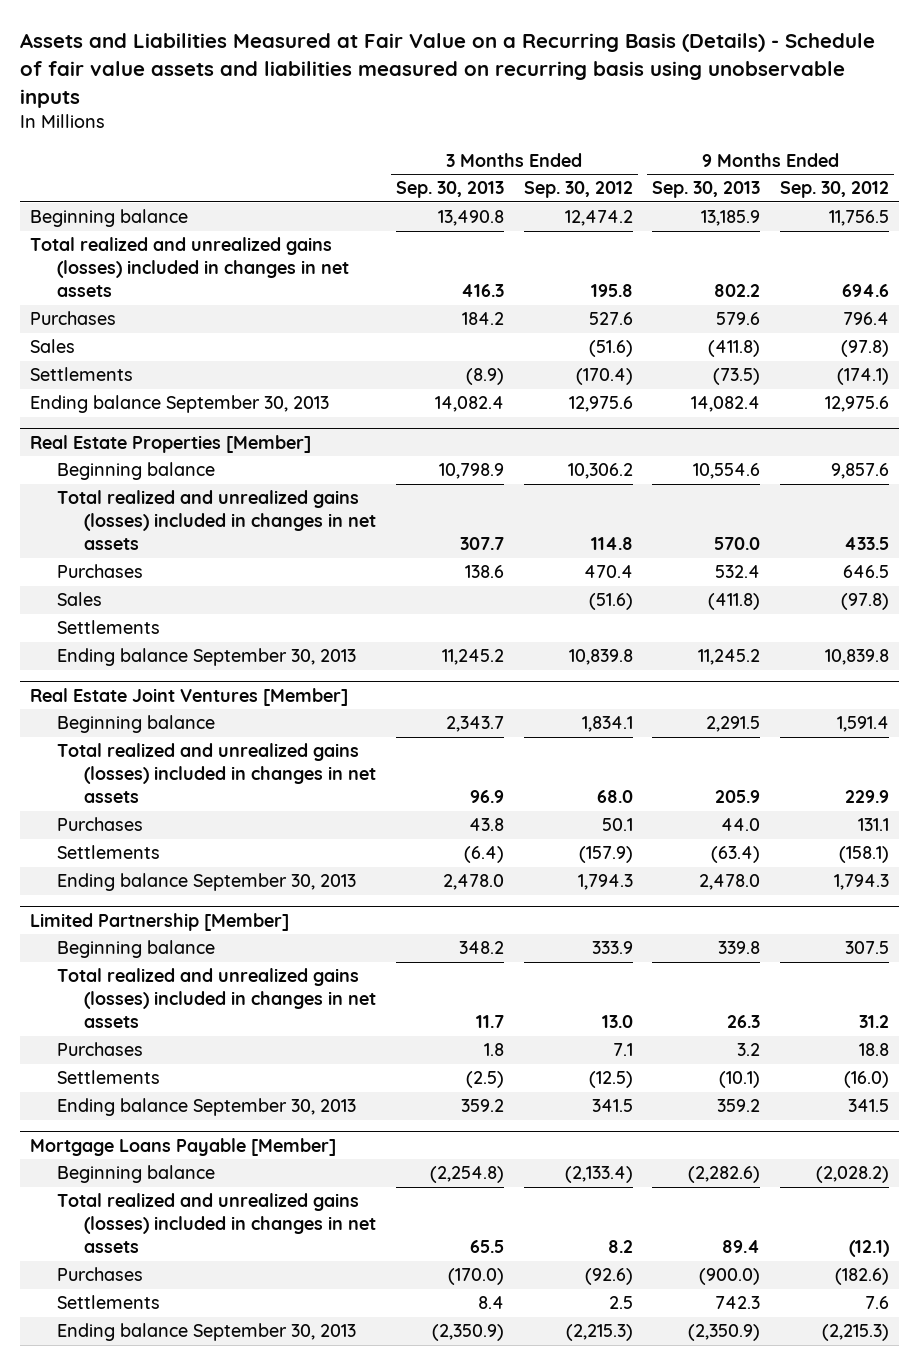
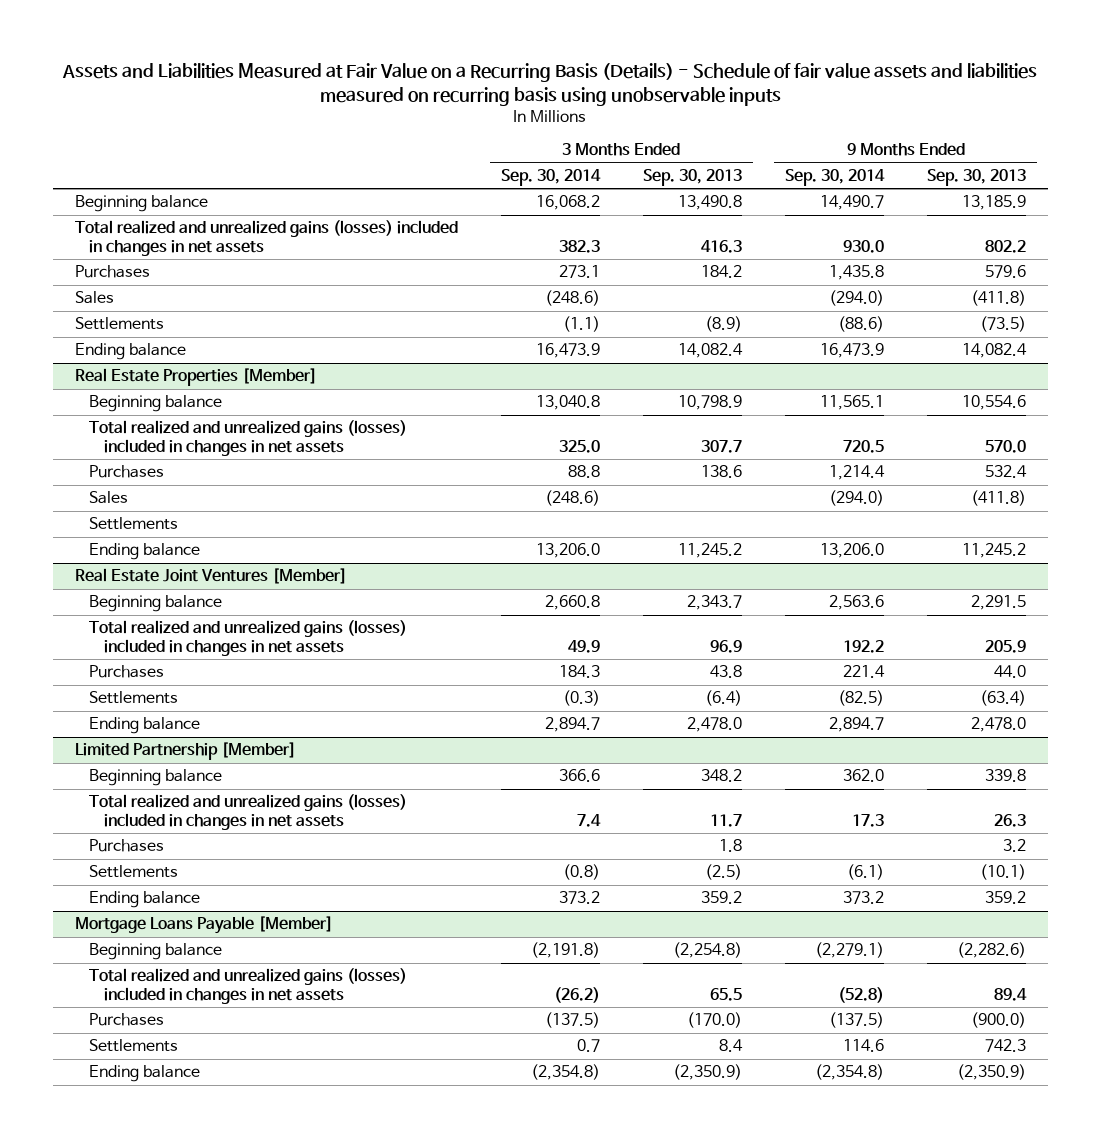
[523,181,633,199] Sep. 30, 2012 -> none
[780,181,890,199] Sep. 30, 2012 -> none
none -> [500,168,601,186] Sep. 30, 2014
none -> [785,168,886,186] Sep. 30, 2014
[30,395,330,414] Ending balance September 30, 2013 -> [74,343,186,361] Ending balance
[57,648,357,667] Ending balance September 30, 2013 -> [89,543,201,561] Ending balance
[57,873,357,892] Ending balance September 30, 2013 -> [89,717,201,735] Ending balance
[57,1098,357,1117] Ending balance September 30, 2013 -> [89,891,201,909] Ending balance
[57,1323,357,1342] Ending balance September 30, 2013 -> [89,1065,201,1083] Ending balance

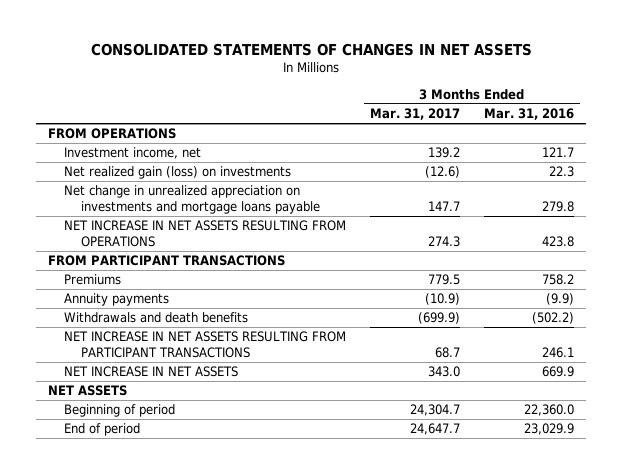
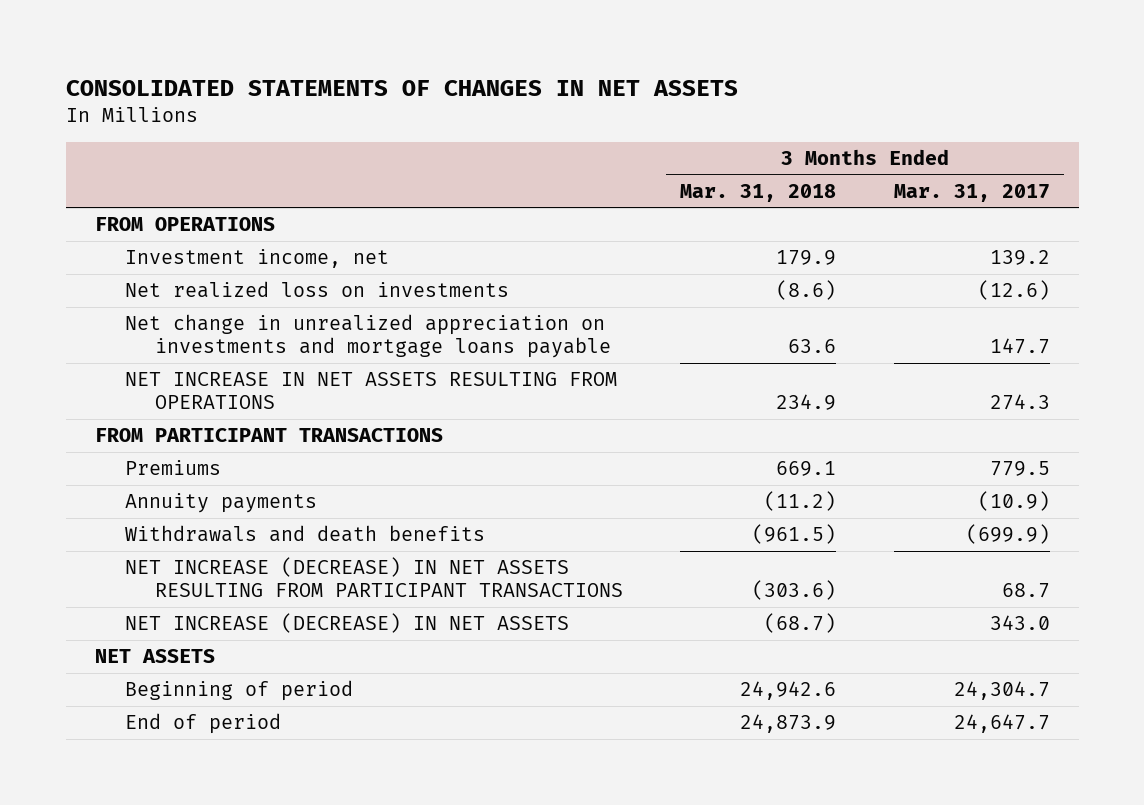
[484,108,575,121] Mar. 31, 2016 -> none
none -> [680,183,837,202] Mar. 31, 2018
[64,166,292,180] Net realized gain (loss) on investments -> [124,281,509,299] Net realized loss on investments
[64,331,347,359] NET INCREASE IN NET ASSETS RESULTING FROM PARTICIPANT TRANSACTIONS -> [124,557,623,598] NET INCREASE (DECREASE) IN NET ASSETS RESULTING FROM PARTICIPANT TRANSACTIONS
[64,366,239,378] NET INCREASE IN NET ASSETS -> [124,613,569,634] NET INCREASE (DECREASE) IN NET ASSETS

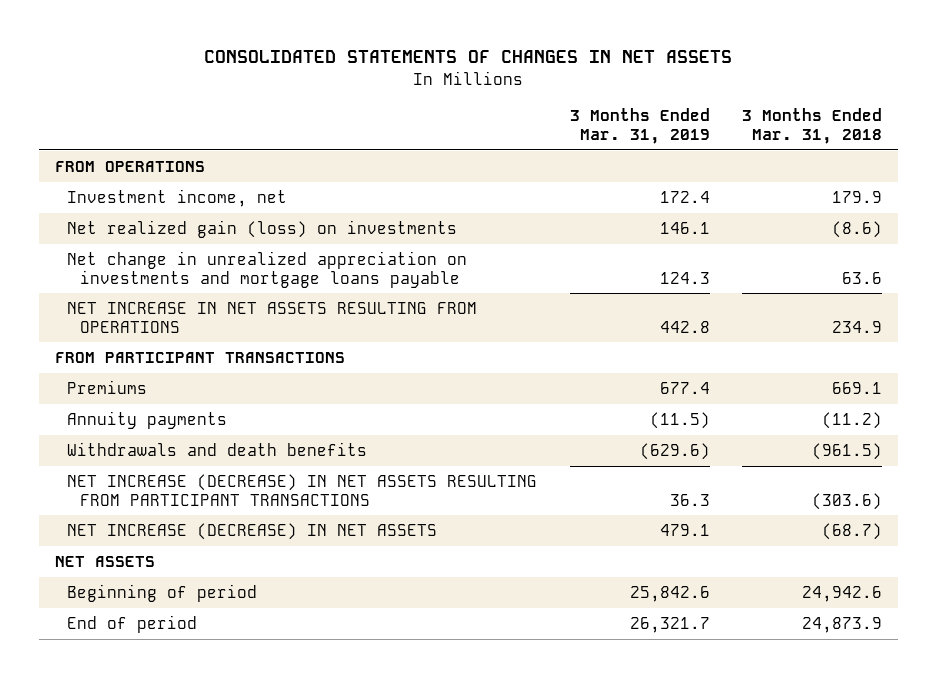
[893,183,1050,202] Mar. 31, 2017 -> none
none -> [569,108,710,145] 3 Months Ended Mar. 31, 2019
[124,281,509,299] Net realized loss on investments -> [67,219,458,238] Net realized gain (loss) on investments

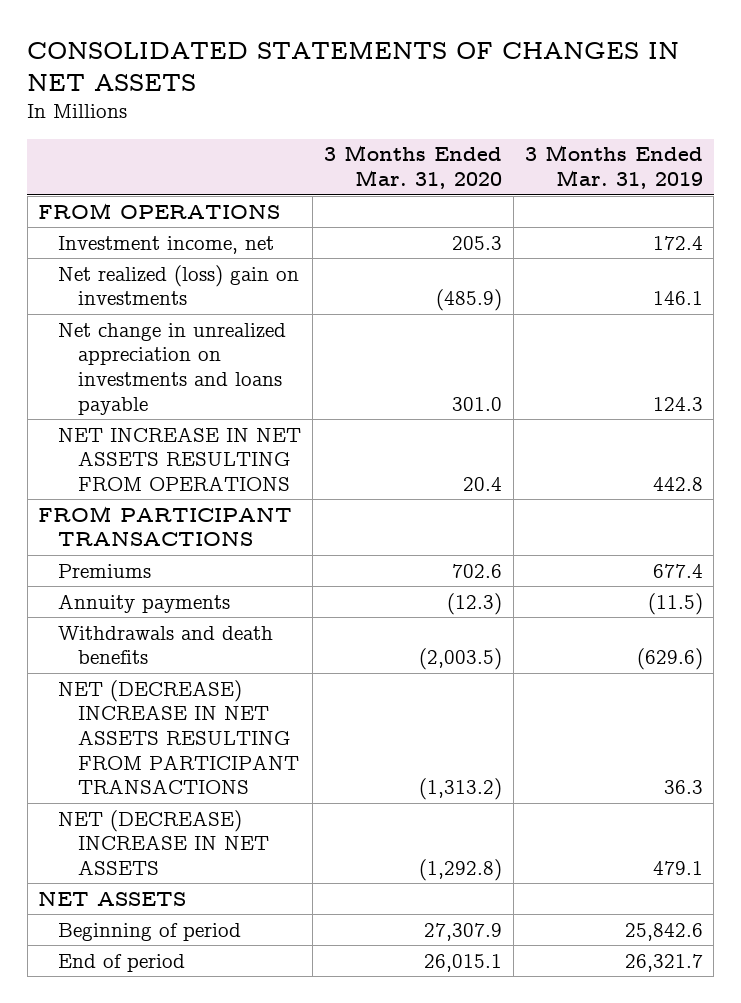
[741,108,882,145] 3 Months Ended Mar. 31, 2018 -> none
none -> [323,145,502,190] 3 Months Ended Mar. 31, 2020
[67,219,458,238] Net realized gain (loss) on investments -> [58,264,300,306] Net realized (loss) gain on investments
[67,250,468,288] Net change in unrealized appreciation on investments and mortgage loans payable -> [58,322,287,415] Net change in unrealized appreciation on investments and loans payable
[67,473,538,506] NET INCREASE (DECREASE) IN NET ASSETS RESULTING FROM PARTICIPANT TRANSACTIONS -> [58,679,299,795] NET (DECREASE) INCREASE IN NET ASSETS RESULTING FROM PARTICIPANT TRANSACTIONS
[67,522,438,540] NET INCREASE (DECREASE) IN NET ASSETS -> [58,809,269,875] NET (DECREASE) INCREASE IN NET ASSETS

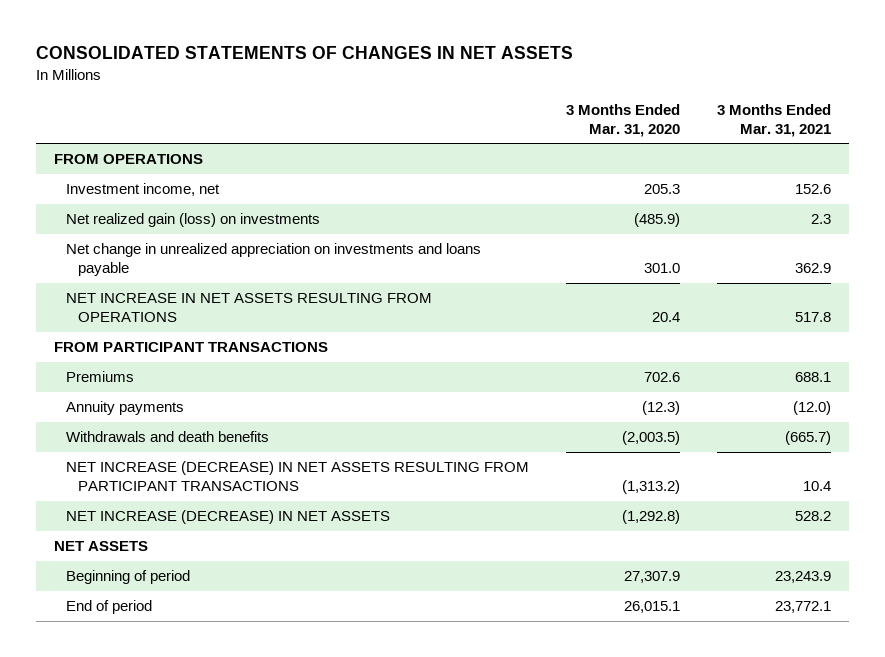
[524,145,703,190] 3 Months Ended Mar. 31, 2019 -> none
none -> [716,103,831,137] 3 Months Ended Mar. 31, 2021
[58,264,300,306] Net realized (loss) gain on investments -> [66,213,321,228] Net realized gain (loss) on investments
[58,679,299,795] NET (DECREASE) INCREASE IN NET ASSETS RESULTING FROM PARTICIPANT TRANSACTIONS -> [66,461,530,491] NET INCREASE (DECREASE) IN NET ASSETS RESULTING FROM PARTICIPANT TRANSACTIONS
[58,809,269,875] NET (DECREASE) INCREASE IN NET ASSETS -> [66,510,391,525] NET INCREASE (DECREASE) IN NET ASSETS

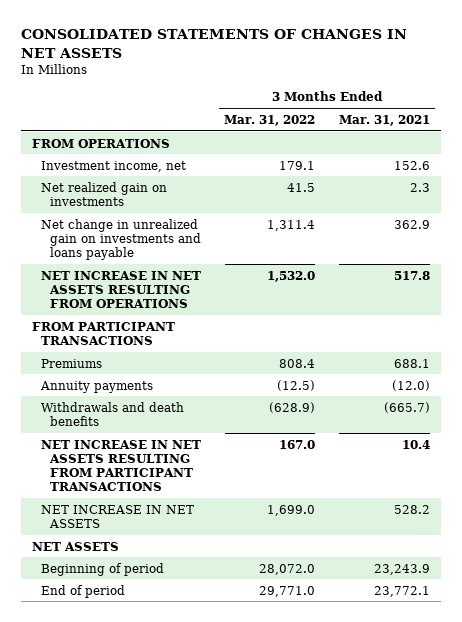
[566,103,681,137] 3 Months Ended Mar. 31, 2020 -> none
none -> [224,114,316,126] Mar. 31, 2022
[66,213,321,228] Net realized gain (loss) on investments -> [41,181,168,206] Net realized gain on investments
[66,243,482,276] Net change in unrealized appreciation on investments and loans payable -> [41,218,202,260] Net change in unrealized gain on investments and loans payable
[66,461,530,491] NET INCREASE (DECREASE) IN NET ASSETS RESULTING FROM PARTICIPANT TRANSACTIONS -> [41,439,202,491] NET INCREASE IN NET ASSETS RESULTING FROM PARTICIPANT TRANSACTIONS
[66,510,391,525] NET INCREASE (DECREASE) IN NET ASSETS -> [41,504,195,528] NET INCREASE IN NET ASSETS

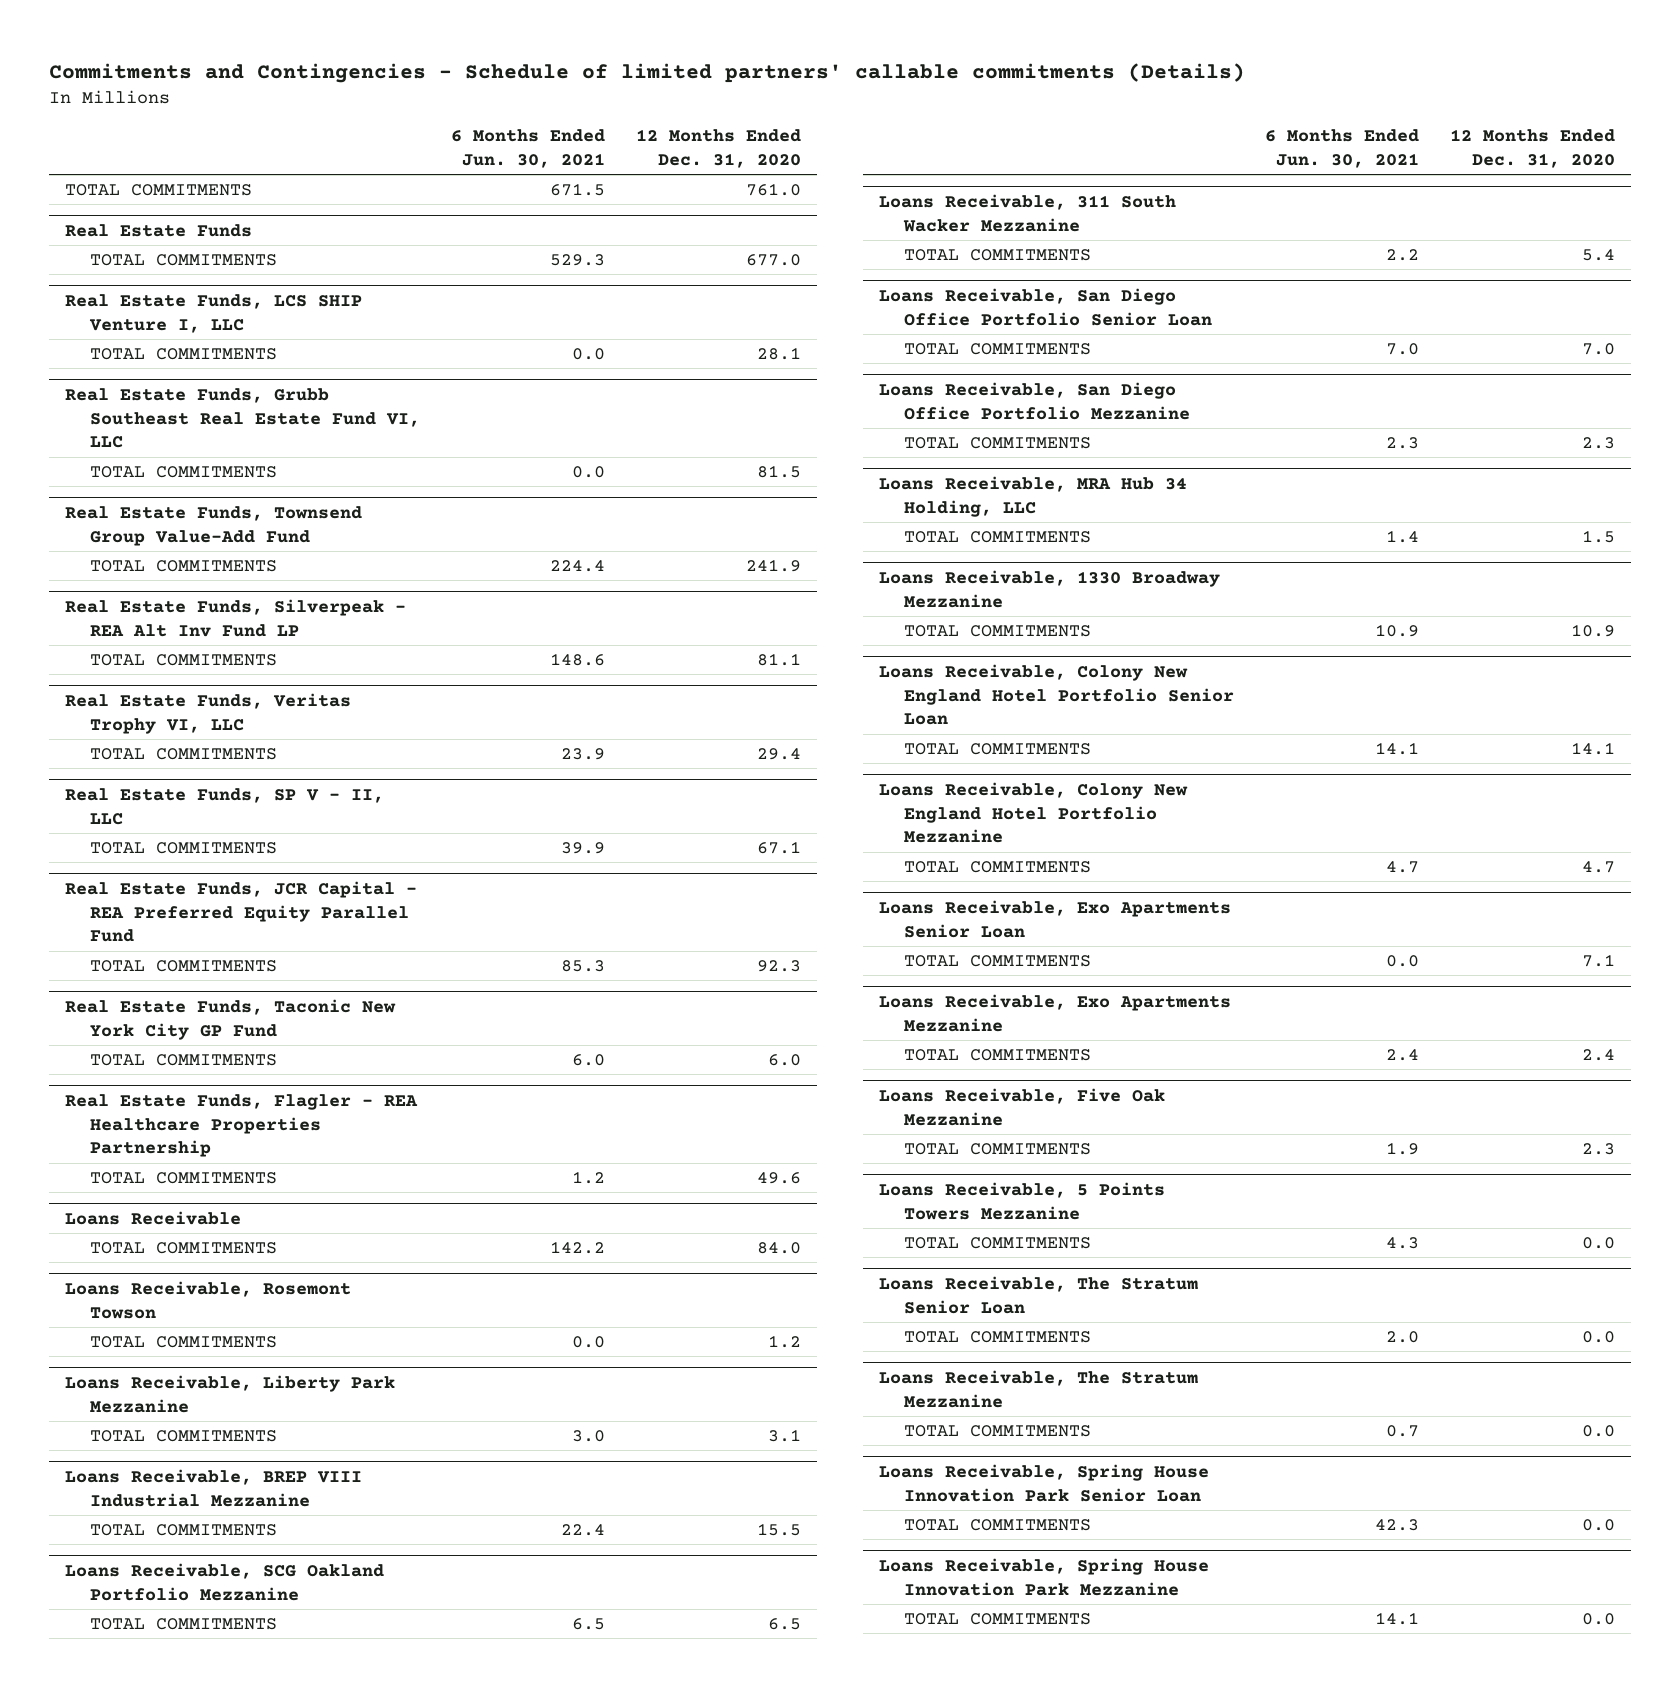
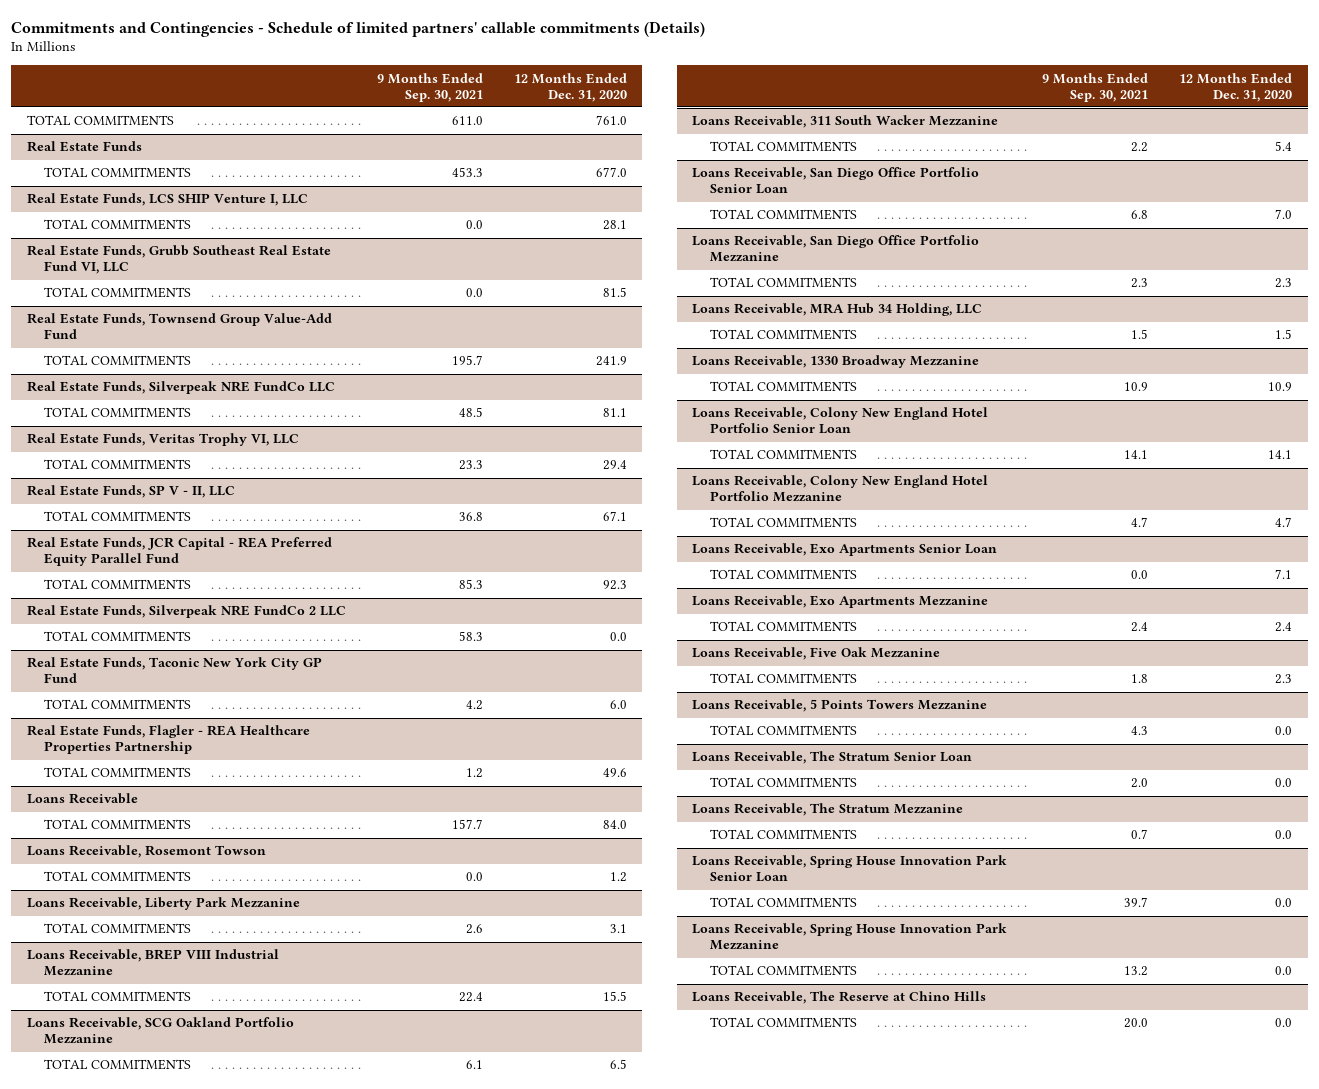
[451,129,606,169] 6 Months Ended Jun. 30, 2021 -> none
none -> [376,72,483,102] 9 Months Ended Sep. 30, 2021
[64,598,406,637] Real Estate Funds, Silverpeak - REA Alt Inv Fund LP -> none
none -> [26,381,335,395] Real Estate Funds, Silverpeak NRE FundCo LLC
none -> [26,605,346,619] Real Estate Funds, Silverpeak NRE FundCo 2 LLC
none -> [44,631,192,643] TOTAL COMMITMENTS
none -> [692,991,987,1005] Loans Receivable, The Reserve at Chino Hills
none -> [709,1017,857,1029] TOTAL COMMITMENTS

